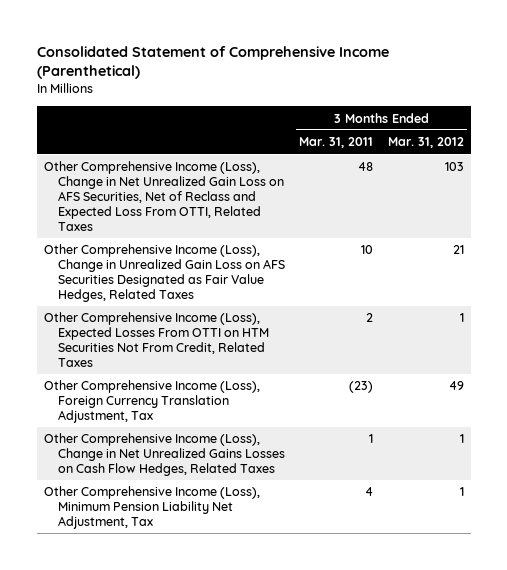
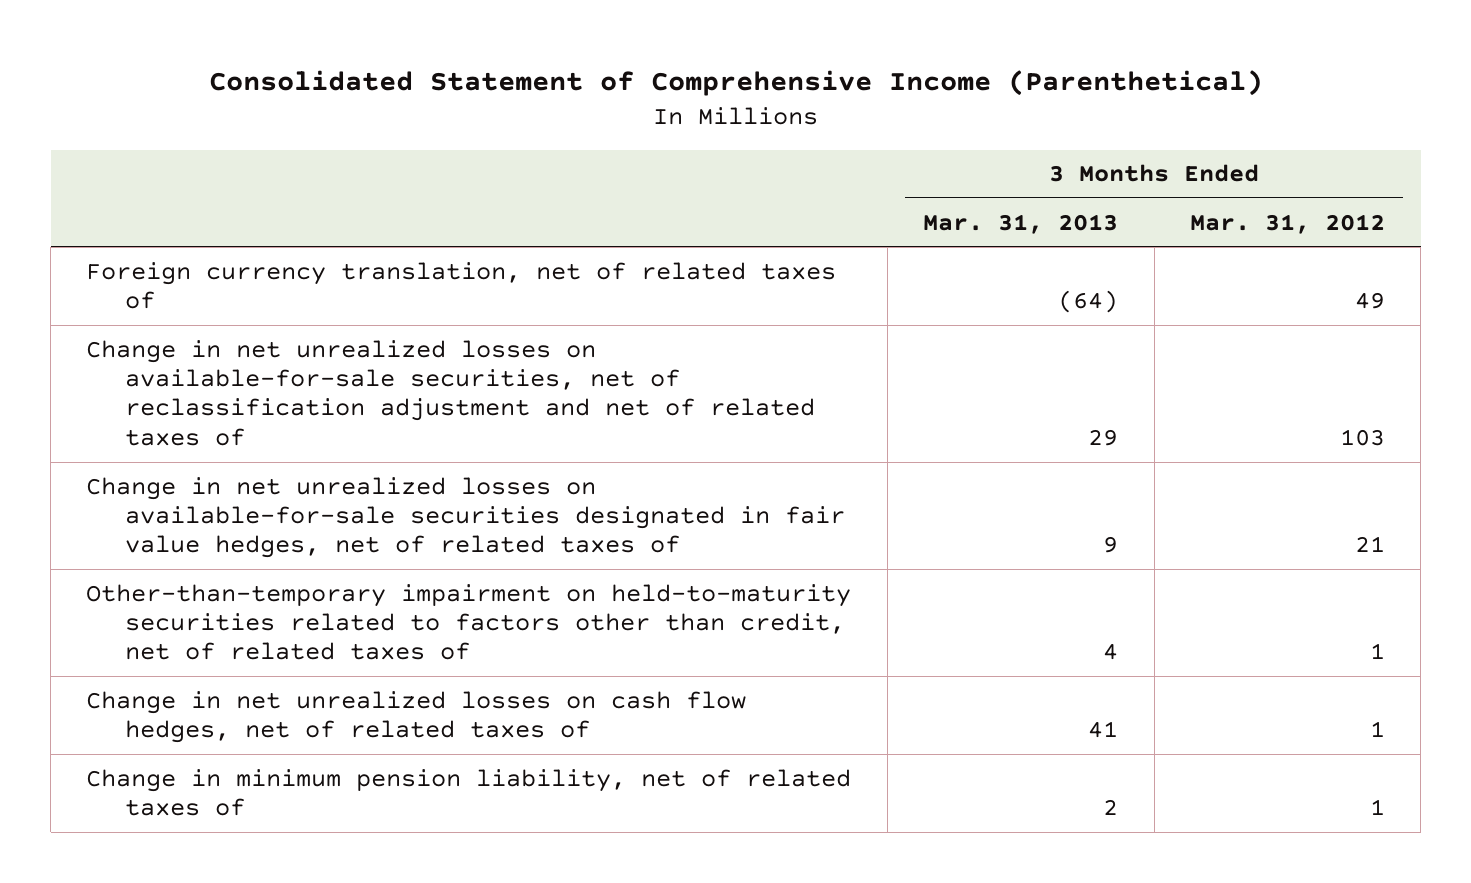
[299,137,374,149] Mar. 31, 2011 -> none
none -> [923,213,1119,234] Mar. 31, 2013
[43,380,260,424] Other Comprehensive Income (Loss), Foreign Currency Translation Adjustment, Tax -> none
[43,486,260,530] Other Comprehensive Income (Loss), Minimum Pension Liability Net Adjustment, Tax -> none
none -> [86,261,837,310] Foreign currency translation, net of related taxes of
[43,161,285,231] Other Comprehensive Income (Loss), Change in Net Unrealized Gain Loss on AFS Securities, Net of Reclass and Expected Loss From OTTI, Related Taxes -> [86,339,815,446] Change in net unrealized losses on available-for-sale securities, net of reclassification adjustment and net of related taxes of
[43,244,286,302] Other Comprehensive Income (Loss), Change in Unrealized Gain Loss on AFS Securities Designated as Fair Value Hedges, Related Taxes -> [86,476,845,559] Change in net unrealized losses on available-for-sale securities designated in fair value hedges, net of related taxes of
[43,312,270,367] Other Comprehensive Income (Loss), Expected Losses From OTTI on HTM Securities Not From Credit, Related Taxes -> [86,583,852,661] Other-than-temporary impairment on held-to-maturity securities related to factors other than credit, net of related taxes of
[43,433,286,477] Other Comprehensive Income (Loss), Change in Net Unrealized Gains Losses on Cash Flow Hedges, Related Taxes -> [86,690,747,744] Change in net unrealized losses on cash flow hedges, net of related taxes of
none -> [86,768,852,817] Change in minimum pension liability, net of related taxes of

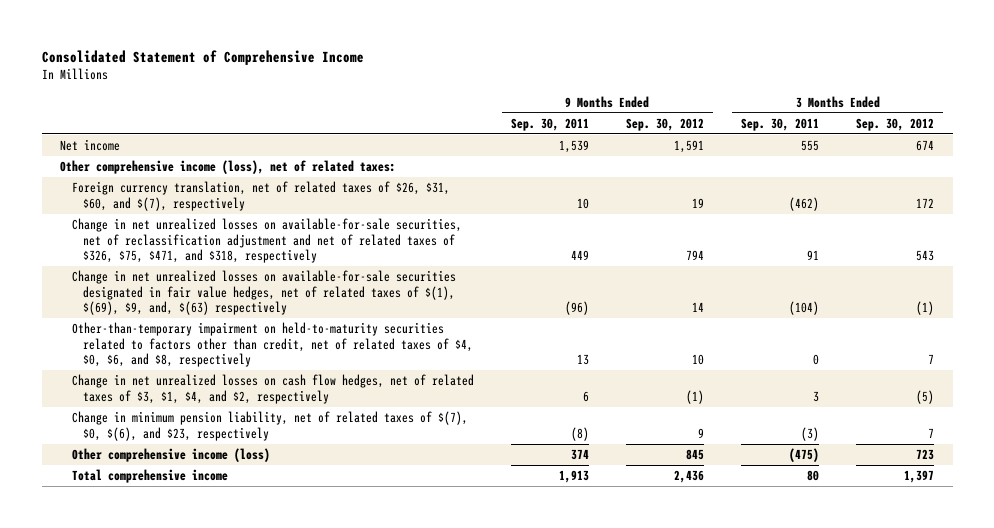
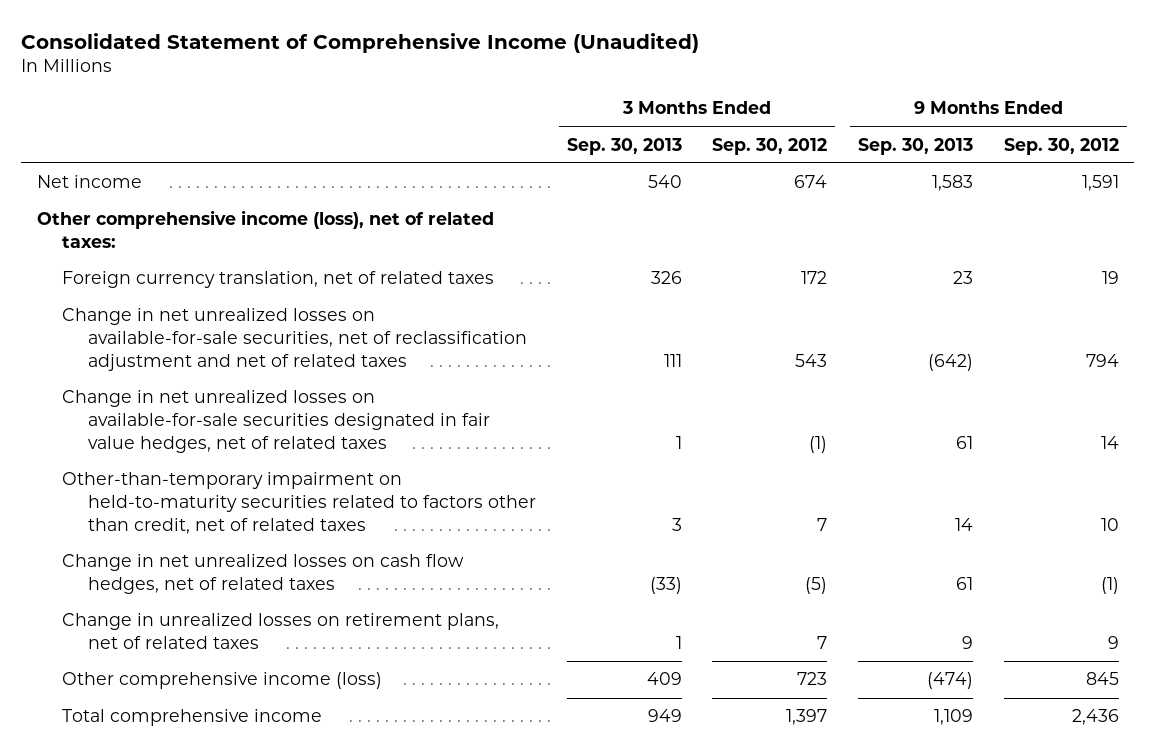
[41,49,364,65] Consolidated Statement of Comprehensive Income -> [21,32,700,53] Consolidated Statement of Comprehensive Income (Unaudited)
[510,117,589,131] Sep. 30, 2011 -> none
[740,117,819,131] Sep. 30, 2011 -> none
none -> [566,137,682,155] Sep. 30, 2013
none -> [858,137,974,155] Sep. 30, 2013
[71,410,468,441] Change in minimum pension liability, net of related taxes of $(7), $0, $(6), and $23, respectively -> none
[71,180,450,211] Foreign currency translation, net of related taxes of $26, $31, $60, and $(7), respectively -> [62,271,495,289] Foreign currency translation, net of related taxes
[71,217,462,264] Change in net unrealized losses on available-for-sale securities, net of reclassification adjustment and net of related taxes of $326, $75, $471, and $318, respectively -> [62,308,528,371] Change in net unrealized losses on available-for-sale securities, net of reclassification adjustment and net of related taxes
[71,269,456,316] Change in net unrealized losses on available-for-sale securities designated in fair value hedges, net of related taxes of $(1), $(69), $9, and, $(63) respectively -> [62,390,491,453] Change in net unrealized losses on available-for-sale securities designated in fair value hedges, net of related taxes
[71,321,474,368] Other-than-temporary impairment on held-to-maturity securities related to factors other than credit, net of related taxes of $4, $0, $6, and $8, respectively -> [62,472,537,534] Other-than-temporary impairment on held-to-maturity securities related to factors other than credit, net of related taxes
[71,373,474,404] Change in net unrealized losses on cash flow hedges, net of related taxes of $3, $1, $4, and $2, respectively -> [62,554,465,595] Change in net unrealized losses on cash flow hedges, net of related taxes
none -> [62,613,500,650] Change in unrealized losses on retirement plans, net of related taxes

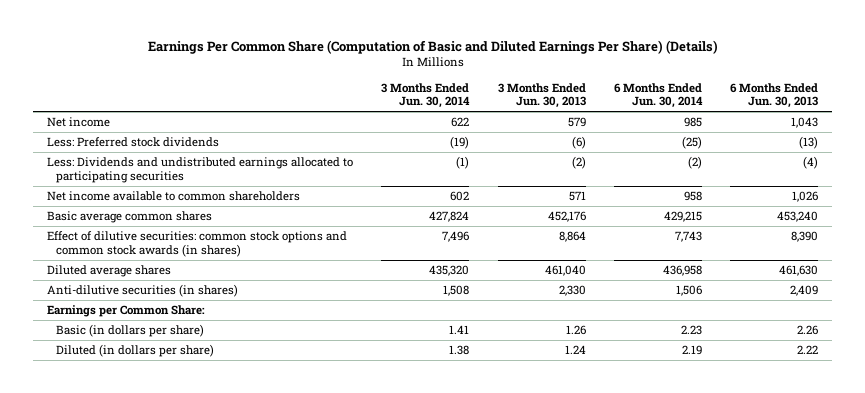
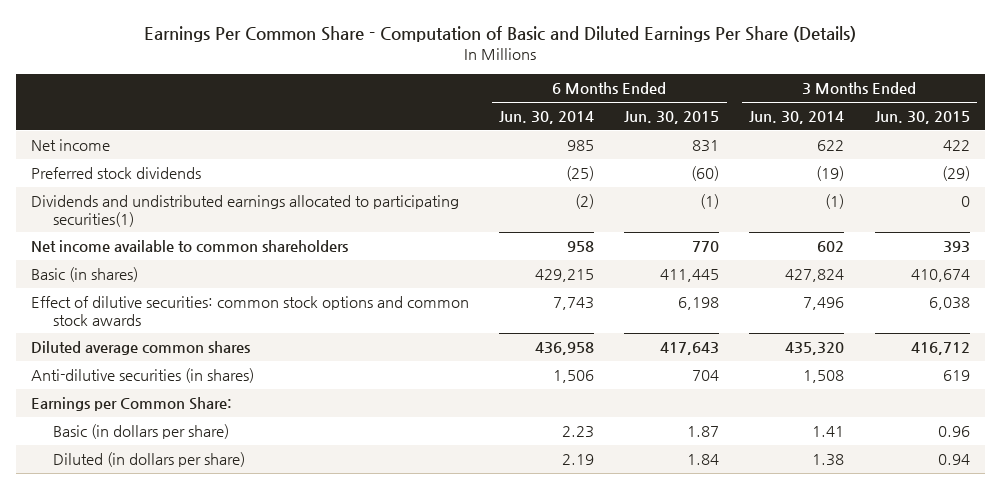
[147,39,718,54] Earnings Per Common Share (Computation of Basic and Diluted Earnings Per Share) (Details) -> [144,26,857,43] Earnings Per Common Share - Computation of Basic and Diluted Earnings Per Share (Details)
[497,83,586,109] 3 Months Ended Jun. 30, 2013 -> none
[729,83,818,109] 6 Months Ended Jun. 30, 2013 -> none
none -> [624,111,720,125] Jun. 30, 2015
none -> [874,111,970,125] Jun. 30, 2015
[47,137,220,148] Less: Preferred stock dividends -> [31,167,202,180] Preferred stock dividends
[47,157,354,183] Less: Dividends and undistributed earnings allocated to participating securities -> [31,195,460,227] Dividends and undistributed earnings allocated to participating securities(1)
[47,211,213,224] Basic average common shares -> [31,267,139,283] Basic (in shares)
[47,231,348,257] Effect of dilutive securities: common stock options and common stock awards (in shares) -> [31,296,470,326] Effect of dilutive securities: common stock options and common stock awards
[47,265,172,278] Diluted average shares -> [31,341,251,356] Diluted average common shares

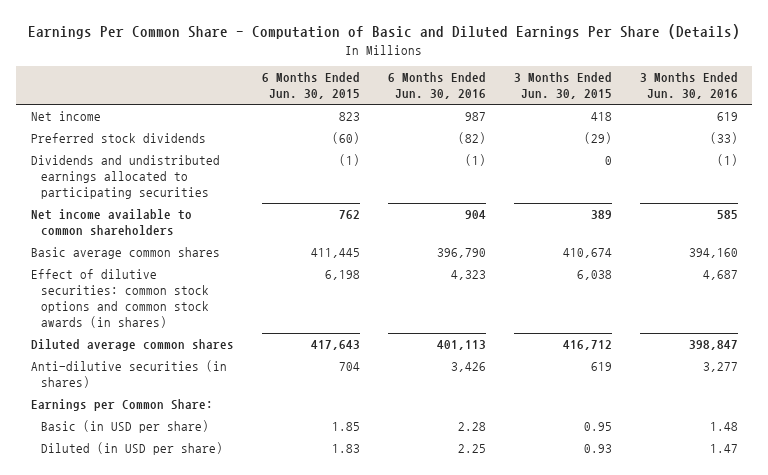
[499,111,595,125] Jun. 30, 2014 -> none
[749,111,845,125] Jun. 30, 2014 -> none
none -> [387,72,486,100] 6 Months Ended Jun. 30, 2016
none -> [639,72,738,100] 3 Months Ended Jun. 30, 2016
[692,140,720,153] 831 -> [338,112,360,122] 823
[942,140,970,152] 422 -> [590,112,612,122] 418
[31,195,460,227] Dividends and undistributed earnings allocated to participating securities(1) -> [30,155,220,200] Dividends and undistributed earnings allocated to participating securities
[692,241,720,253] 770 -> [338,210,360,220] 762
[942,241,970,253] 393 -> [590,210,612,220] 389
[31,267,139,283] Basic (in shares) -> [30,247,220,260] Basic average common shares
[31,296,470,326] Effect of dilutive securities: common stock options and common stock awards -> [30,269,210,328] Effect of dilutive securities: common stock options and common stock awards (in shares)
[53,424,230,440] Basic (in dollars per share) -> [41,420,210,434] Basic (in USD per share)
[687,426,720,438] 1.87 -> [331,422,360,432] 1.85
[937,426,970,438] 0.96 -> [583,422,612,432] 0.95
[53,452,246,468] Diluted (in dollars per share) -> [41,442,224,456] Diluted (in USD per share)
[687,454,720,466] 1.84 -> [331,444,360,454] 1.83
[937,454,970,466] 0.94 -> [583,444,612,454] 0.93

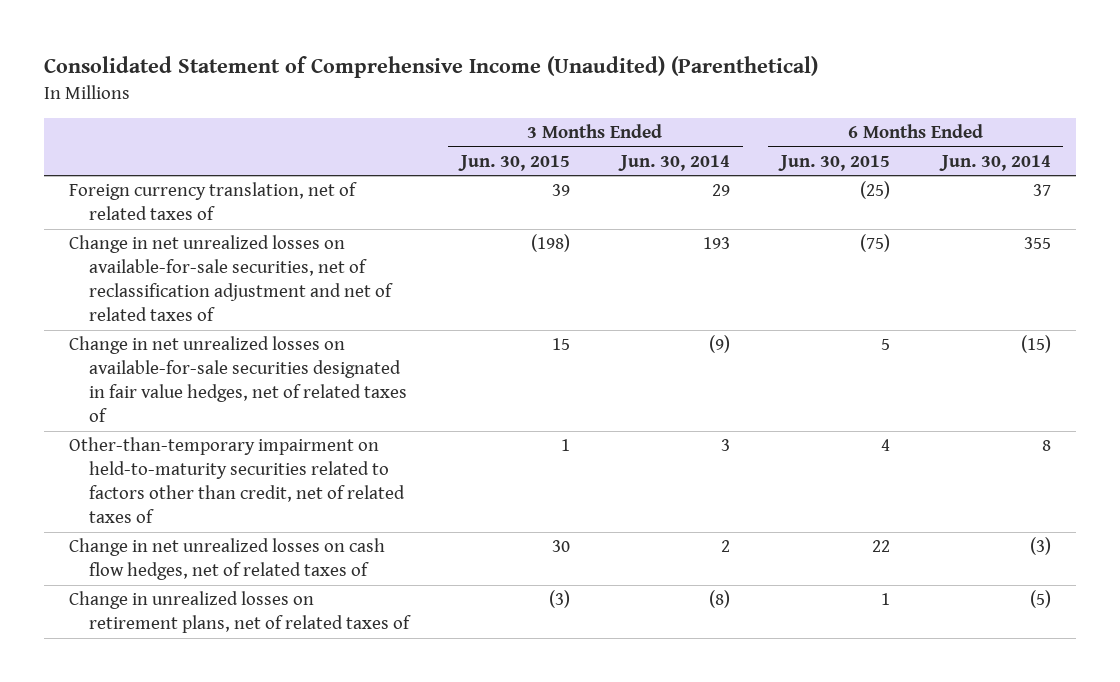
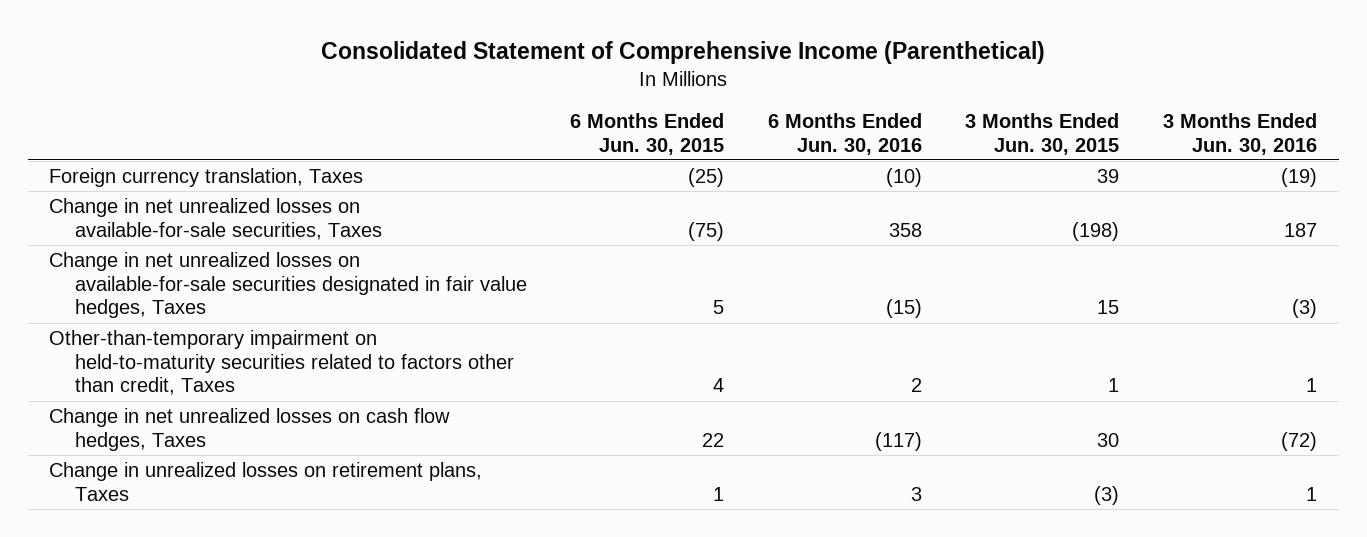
[43,56,818,79] Consolidated Statement of Comprehensive Income (Unaudited) (Parenthetical) -> [321,40,1046,64] Consolidated Statement of Comprehensive Income (Parenthetical)
[618,154,731,171] Jun. 30, 2014 -> none
[938,154,1051,171] Jun. 30, 2014 -> none
none -> [767,112,922,155] 6 Months Ended Jun. 30, 2016
none -> [1163,112,1318,155] 3 Months Ended Jun. 30, 2016
[69,182,358,221] Foreign currency translation, net of related taxes of -> [49,168,364,188] Foreign currency translation, Taxes
[69,235,394,322] Change in net unrealized losses on available-for-sale securities, net of reclassification adjustment and net of related taxes of -> [49,198,382,240] Change in net unrealized losses on available-for-sale securities, Taxes
[69,336,408,423] Change in net unrealized losses on available-for-sale securities designated in fair value hedges, net of related taxes of -> [49,252,527,319] Change in net unrealized losses on available-for-sale securities designated in fair value hedges, Taxes
[69,437,406,524] Other-than-temporary impairment on held-to-maturity securities related to factors other than credit, net of related taxes of -> [49,330,514,396] Other-than-temporary impairment on held-to-maturity securities related to factors other than credit, Taxes
[69,538,386,581] Change in net unrealized losses on cash flow hedges, net of related taxes of -> [49,408,451,451] Change in net unrealized losses on cash flow hedges, Taxes
[69,591,412,634] Change in unrealized losses on retirement plans, net of related taxes of -> [49,462,483,501] Change in unrealized losses on retirement plans, Taxes

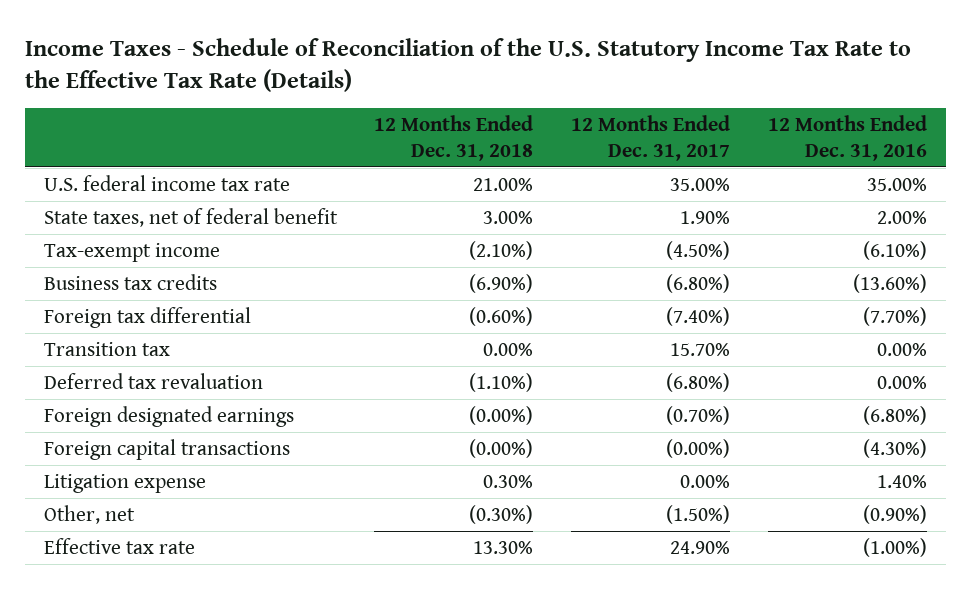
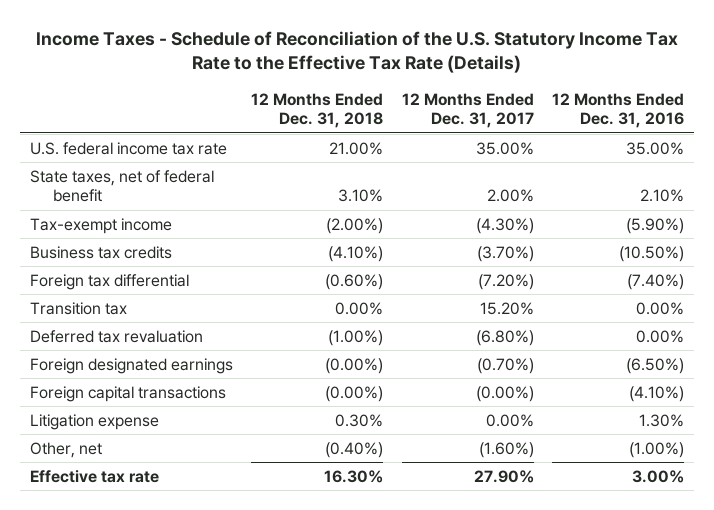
[483,210,534,224] 3.00% -> [338,189,384,203] 3.10%
[680,210,731,224] 1.90% -> [486,189,534,203] 2.00%
[877,210,928,224] 2.00% -> [640,189,685,203] 2.10%
[469,240,534,260] (2.10%) -> [326,217,384,234] (2.00%)
[666,240,731,260] (4.50%) -> [475,217,534,234] (4.30%)
[863,240,928,260] (6.10%) -> [626,217,685,234] (5.90%)
[469,273,534,293] (6.90%) -> [328,245,384,262] (4.10%)
[666,273,731,293] (6.80%) -> [476,245,534,262] (3.70%)
[853,273,928,293] (13.60%) -> [619,245,685,262] (10.50%)
[666,306,731,326] (7.40%) -> [477,273,534,290] (7.20%)
[863,306,928,326] (7.70%) -> [627,273,685,290] (7.40%)
[670,342,731,356] 15.70% -> [479,301,534,315] 15.20%
[469,372,534,392] (1.10%) -> [328,329,384,346] (1.00%)
[863,405,928,425] (6.80%) -> [626,357,685,374] (6.50%)
[863,438,928,458] (4.30%) -> [629,385,685,402] (4.10%)
[877,474,928,488] 1.40% -> [639,413,685,427] 1.30%
[469,504,534,524] (0.30%) -> [325,441,384,458] (0.40%)
[666,504,731,524] (1.50%) -> [478,441,534,458] (1.60%)
[863,504,928,524] (0.90%) -> [629,441,685,458] (1.00%)
[473,540,534,554] 13.30% -> [324,469,384,483] 16.30%
[670,540,731,554] 24.90% -> [473,469,534,483] 27.90%
[863,537,928,557] (1.00%) -> [632,469,685,483] 3.00%

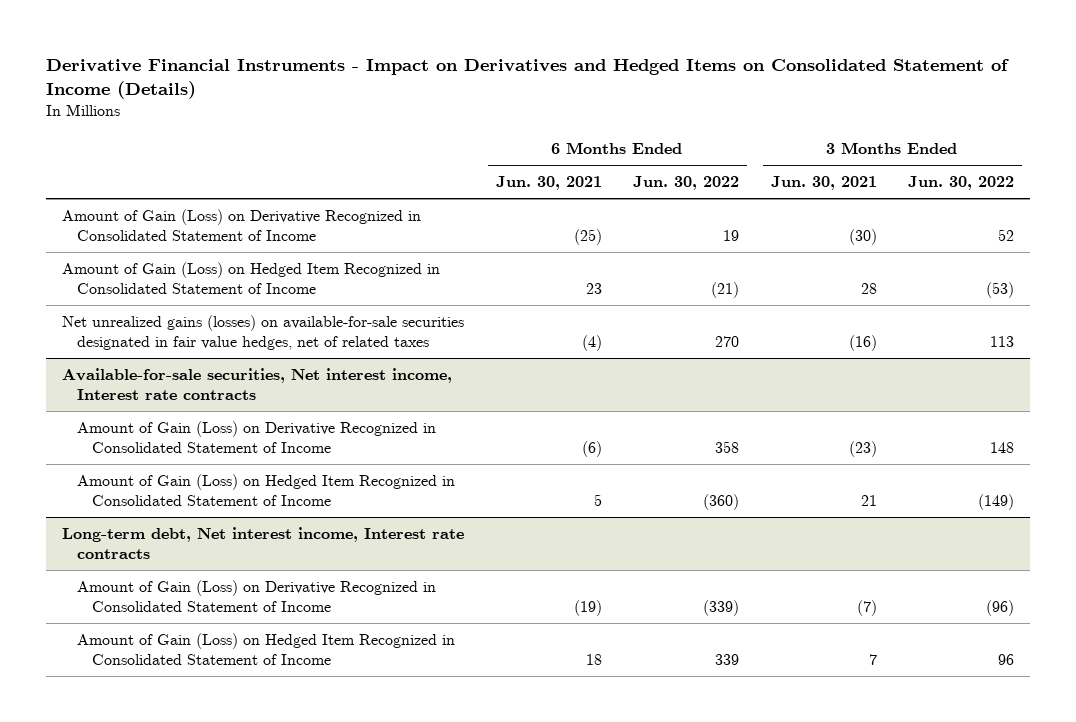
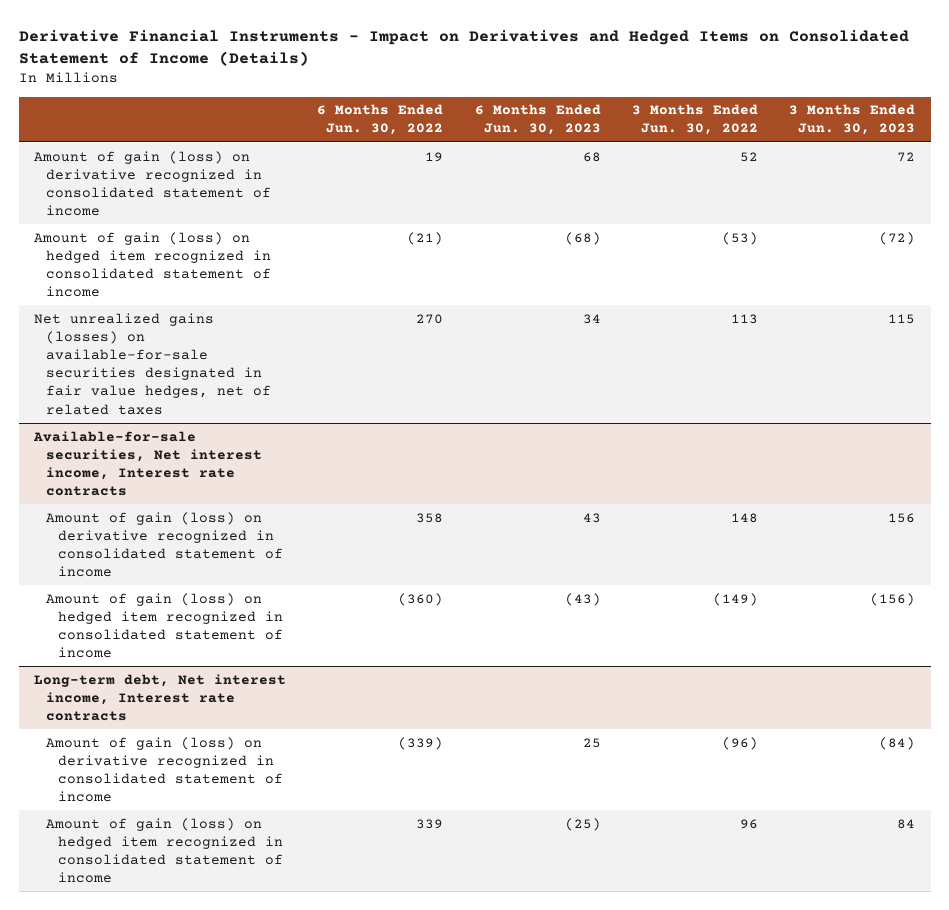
[495,176,602,191] Jun. 30, 2021 -> none
[770,176,877,191] Jun. 30, 2021 -> none
none -> [474,104,601,136] 6 Months Ended Jun. 30, 2023
none -> [788,104,915,136] 3 Months Ended Jun. 30, 2023
[62,208,422,242] Amount of Gain (Loss) on Derivative Recognized in Consolidated Statement of Income -> [34,150,272,217] Amount of gain (loss) on derivative recognized in consolidated statement of income
[62,261,441,295] Amount of Gain (Loss) on Hedged Item Recognized in Consolidated Statement of Income -> [34,231,272,298] Amount of gain (loss) on hedged item recognized in consolidated statement of income
[76,420,436,454] Amount of Gain (Loss) on Derivative Recognized in Consolidated Statement of Income -> [46,511,284,578] Amount of gain (loss) on derivative recognized in consolidated statement of income
[76,473,455,507] Amount of Gain (Loss) on Hedged Item Recognized in Consolidated Statement of Income -> [46,592,284,659] Amount of gain (loss) on hedged item recognized in consolidated statement of income
[76,579,436,613] Amount of Gain (Loss) on Derivative Recognized in Consolidated Statement of Income -> [46,736,284,803] Amount of gain (loss) on derivative recognized in consolidated statement of income
[76,632,455,666] Amount of Gain (Loss) on Hedged Item Recognized in Consolidated Statement of Income -> [46,817,284,884] Amount of gain (loss) on hedged item recognized in consolidated statement of income

